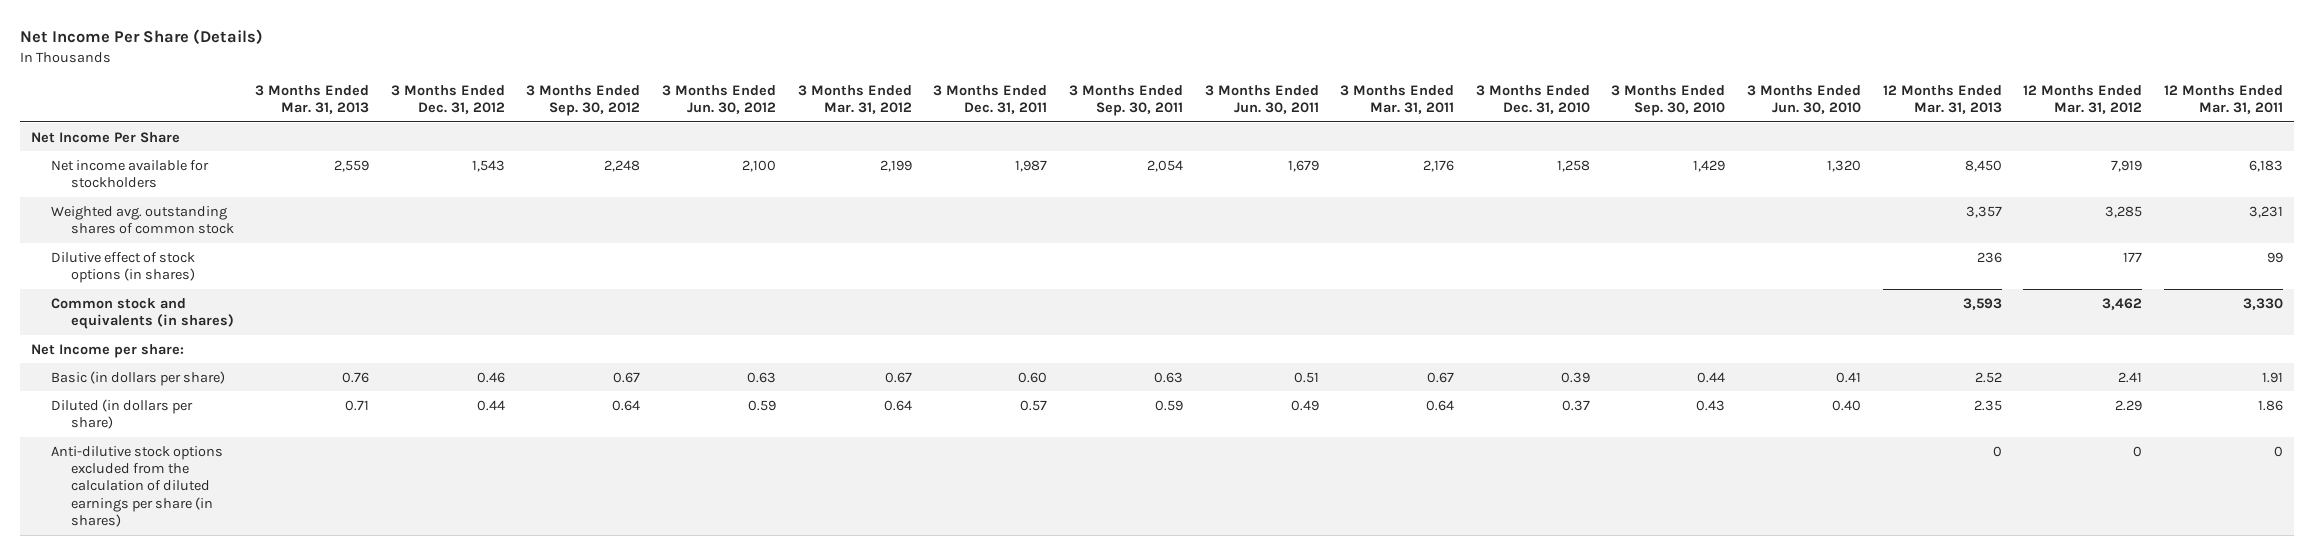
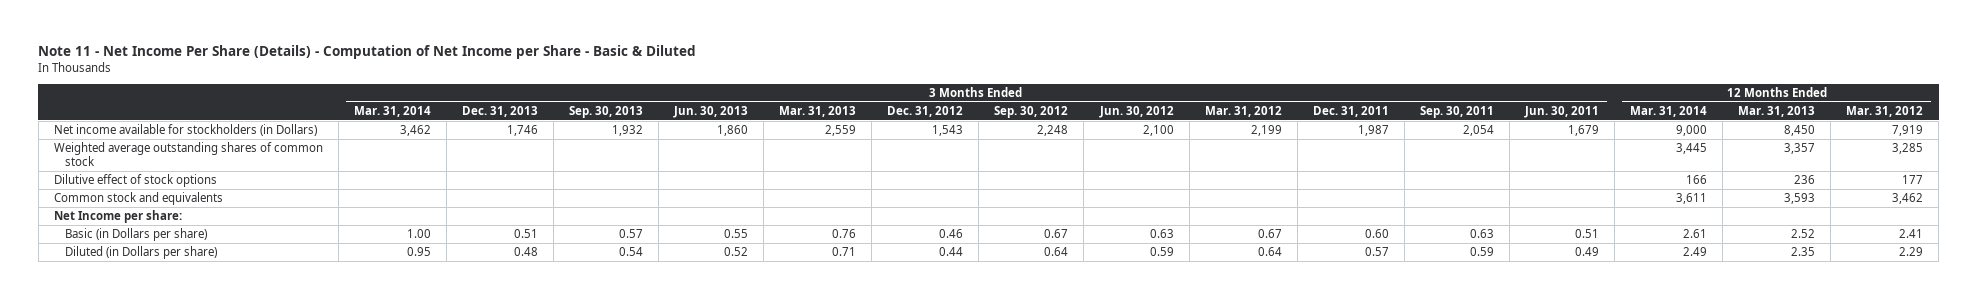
[20,29,264,45] Net Income Per Share (Details) -> [38,45,697,60] Note 11 - Net Income Per Share (Details) - Computation of Net Income per Share - Basic & Diluted
[1340,84,1455,115] 3 Months Ended Mar. 31, 2011 -> none
[1475,84,1590,115] 3 Months Ended Dec. 31, 2010 -> none
[1611,84,1726,117] 3 Months Ended Sep. 30, 2010 -> none
[1746,84,1861,115] 3 Months Ended Jun. 30, 2010 -> none
[2163,84,2283,115] 12 Months Ended Mar. 31, 2011 -> none
none -> [353,105,431,117] Mar. 31, 2014
none -> [461,105,538,117] Dec. 31, 2013
none -> [568,105,643,118] Sep. 30, 2013
none -> [673,105,749,118] Jun. 30, 2013
none -> [1630,105,1708,117] Mar. 31, 2014
[30,131,180,143] Net Income Per Share -> none
[50,159,209,189] Net income available for stockholders -> [53,124,317,137] Net income available for stockholders (in Dollars)
[50,205,234,235] Weighted avg. outstanding shares of common stock -> [53,142,323,167] Weighted average outstanding shares of common stock
[50,251,195,284] Dilutive effect of stock options (in shares) -> [53,174,217,188] Dilutive effect of stock options
[50,297,234,330] Common stock and equivalents (in shares) -> [53,192,223,206] Common stock and equivalents
[50,445,223,528] Anti-dilutive stock options excluded from the calculation of diluted earnings per share (in shares) -> none
[50,370,225,386] Basic (in dollars per share) -> [64,228,207,242] Basic (in Dollars per share)
[50,398,193,430] Diluted (in dollars per share) -> [64,246,217,260] Diluted (in Dollars per share)

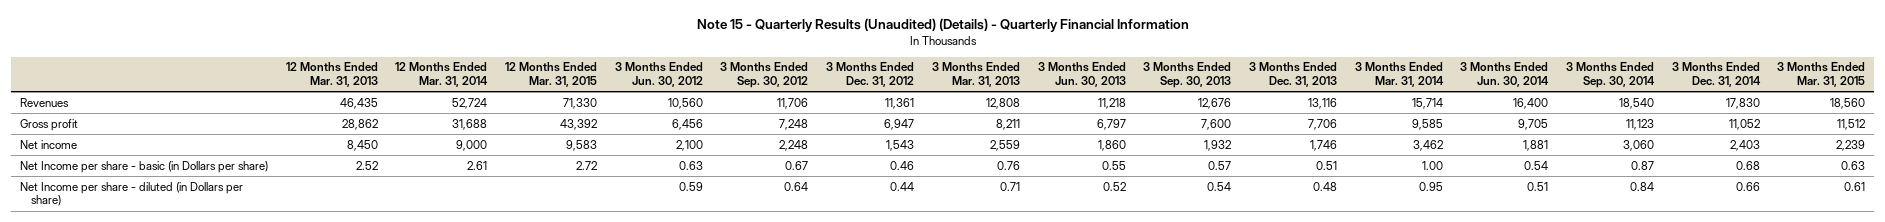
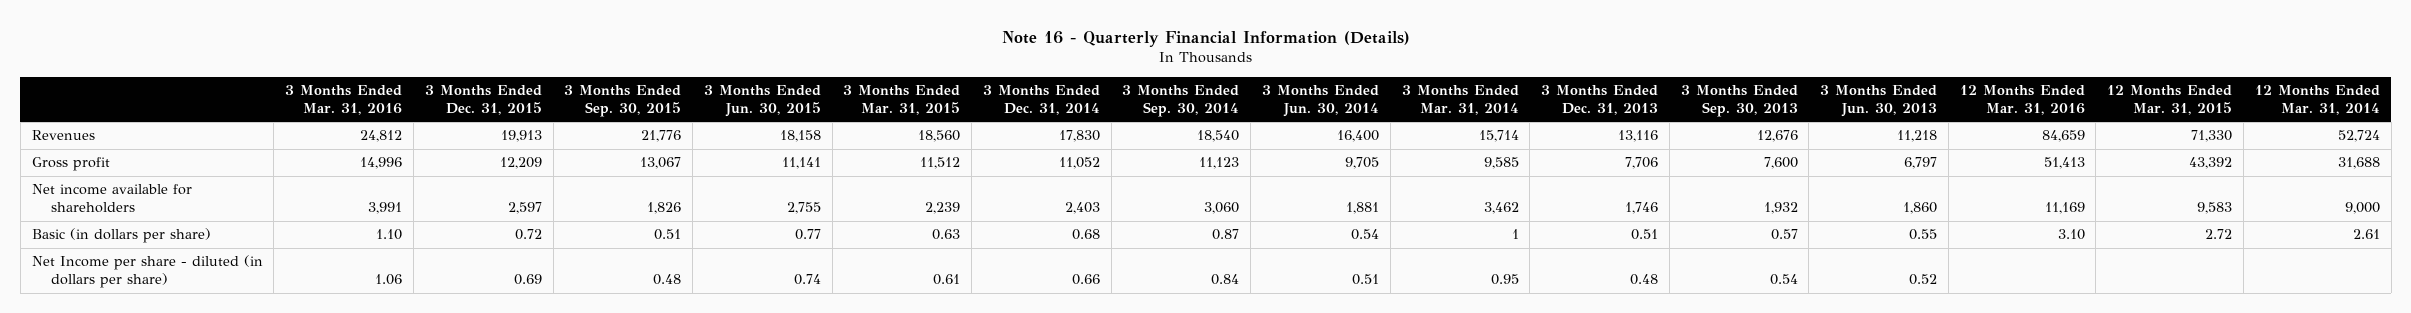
[696,18,1189,33] Note 15 - Quarterly Results (Unaudited) (Details) - Quarterly Financial Information -> [1001,30,1410,47] Note 16 - Quarterly Financial Information (Details)
[285,62,378,87] 12 Months Ended Mar. 31, 2013 -> none
[614,62,703,87] 3 Months Ended Jun. 30, 2012 -> none
[720,62,809,88] 3 Months Ended Sep. 30, 2012 -> none
[826,62,915,87] 3 Months Ended Dec. 31, 2012 -> none
[931,62,1020,87] 3 Months Ended Mar. 31, 2013 -> none
none -> [285,85,403,115] 3 Months Ended Mar. 31, 2016
none -> [424,85,542,115] 3 Months Ended Dec. 31, 2015
none -> [564,85,682,117] 3 Months Ended Sep. 30, 2015
none -> [703,85,821,117] 3 Months Ended Jun. 30, 2015
none -> [1959,85,2085,115] 12 Months Ended Mar. 31, 2016
[19,139,77,149] Net income -> [31,184,192,214] Net income available for shareholders
[19,160,268,173] Net Income per share - basic (in Dollars per share) -> [31,228,211,244] Basic (in dollars per share)
[1421,160,1443,170] 1.00 -> [1511,229,1519,240] 1
[19,181,243,207] Net Income per share - diluted (in Dollars per share) -> [31,255,263,289] Net Income per share - diluted (in dollars per share)

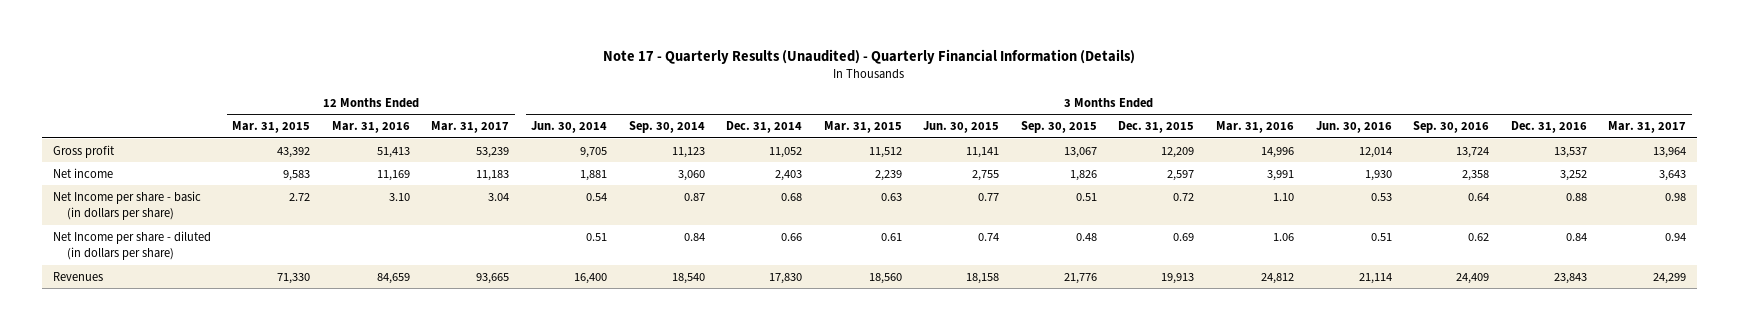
[1001,30,1410,47] Note 16 - Quarterly Financial Information (Details) -> [603,49,1136,65] Note 17 - Quarterly Results (Unaudited) - Quarterly Financial Information (Details)
[1401,85,1519,115] 3 Months Ended Mar. 31, 2014 -> none
[1541,85,1659,115] 3 Months Ended Dec. 31, 2013 -> none
[1680,85,1798,117] 3 Months Ended Sep. 30, 2013 -> none
[1820,85,1938,117] 3 Months Ended Jun. 30, 2013 -> none
[2254,85,2380,115] 12 Months Ended Mar. 31, 2014 -> none
none -> [431,120,510,133] Mar. 31, 2017
none -> [1315,120,1392,133] Jun. 30, 2016
none -> [1413,120,1490,133] Sep. 30, 2016
none -> [1510,120,1587,133] Dec. 31, 2016
none -> [1608,120,1687,133] Mar. 31, 2017
[31,184,192,214] Net income available for shareholders -> [52,167,113,178] Net income
[31,228,211,244] Basic (in dollars per share) -> [52,190,201,220] Net Income per share - basic (in dollars per share)
[31,130,95,141] Revenues -> [52,271,103,281] Revenues

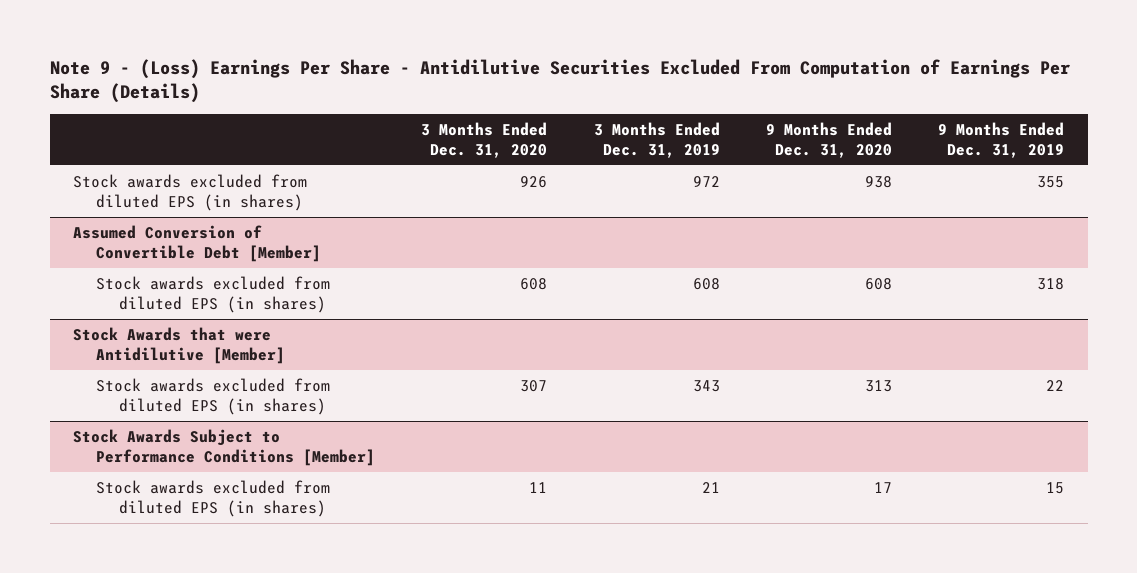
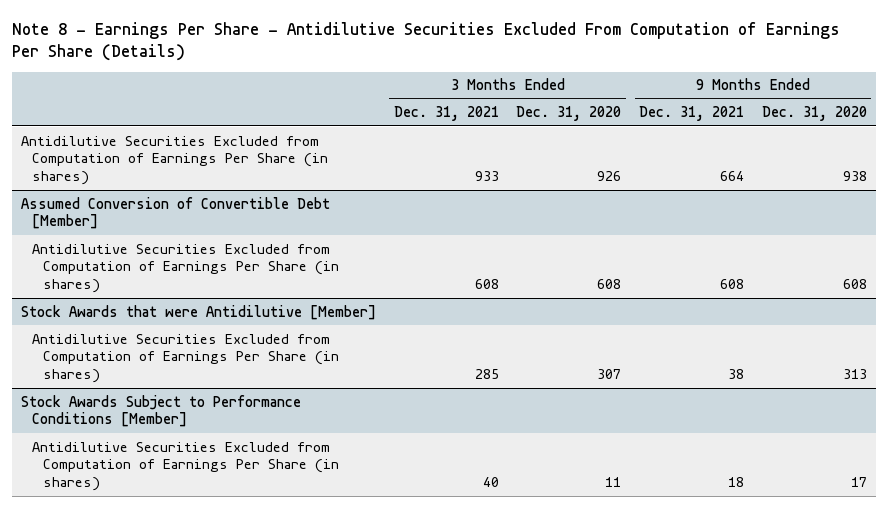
[49,58,1070,104] Note 9 - (Loss) Earnings Per Share - Antidilutive Securities Excluded From Computation of Earnings Per Share (Details) -> [12,21,841,62] Note 8 - Earnings Per Share - Antidilutive Securities Excluded From Computation of Earnings Per Share (Details)
[593,121,720,158] 3 Months Ended Dec. 31, 2019 -> none
[938,121,1065,158] 9 Months Ended Dec. 31, 2019 -> none
none -> [393,106,499,122] Dec. 31, 2021
none -> [639,106,745,122] Dec. 31, 2021
[72,173,307,211] Stock awards excluded from diluted EPS (in shares) -> [20,135,329,186] Antidilutive Securities Excluded from Computation of Earnings Per Share (in shares)
[96,275,331,313] Stock awards excluded from diluted EPS (in shares) -> [32,243,340,294] Antidilutive Securities Excluded from Computation of Earnings Per Share (in shares)
[96,377,331,415] Stock awards excluded from diluted EPS (in shares) -> [32,333,340,384] Antidilutive Securities Excluded from Computation of Earnings Per Share (in shares)
[96,479,331,517] Stock awards excluded from diluted EPS (in shares) -> [32,441,340,492] Antidilutive Securities Excluded from Computation of Earnings Per Share (in shares)

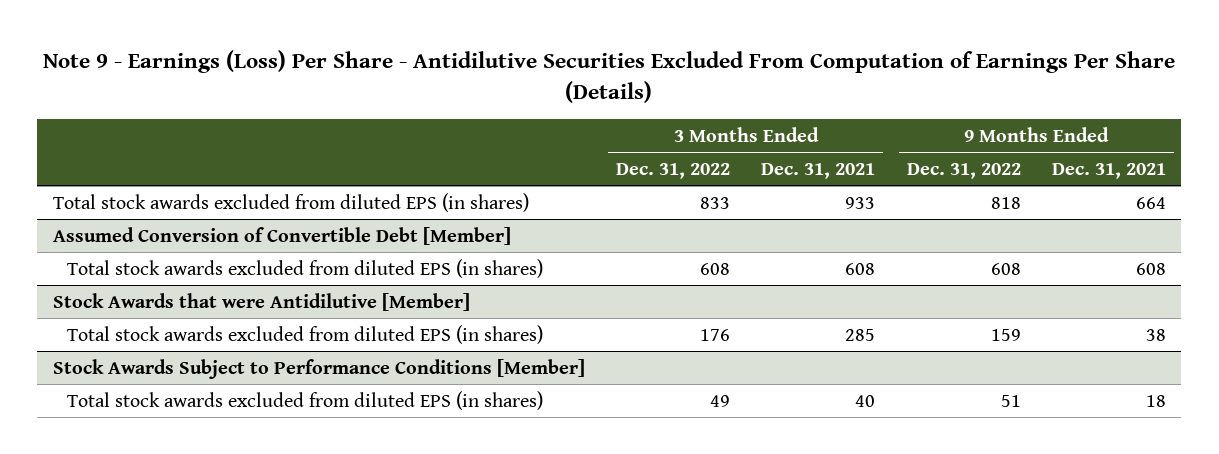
[12,21,841,62] Note 8 - Earnings Per Share - Antidilutive Securities Excluded From Computation of Earnings Per Share (Details) -> [43,50,1176,104] Note 9 - Earnings (Loss) Per Share - Antidilutive Securities Excluded From Computation of Earnings Per Share (Details)
[516,106,622,122] Dec. 31, 2020 -> none
[761,106,867,122] Dec. 31, 2020 -> none
none -> [616,163,731,180] Dec. 31, 2022
none -> [906,163,1021,180] Dec. 31, 2022
[20,135,329,186] Antidilutive Securities Excluded from Computation of Earnings Per Share (in shares) -> [52,192,529,212] Total stock awards excluded from diluted EPS (in shares)
[32,243,340,294] Antidilutive Securities Excluded from Computation of Earnings Per Share (in shares) -> [67,258,544,278] Total stock awards excluded from diluted EPS (in shares)
[32,333,340,384] Antidilutive Securities Excluded from Computation of Earnings Per Share (in shares) -> [67,324,544,344] Total stock awards excluded from diluted EPS (in shares)
[32,441,340,492] Antidilutive Securities Excluded from Computation of Earnings Per Share (in shares) -> [67,390,544,410] Total stock awards excluded from diluted EPS (in shares)

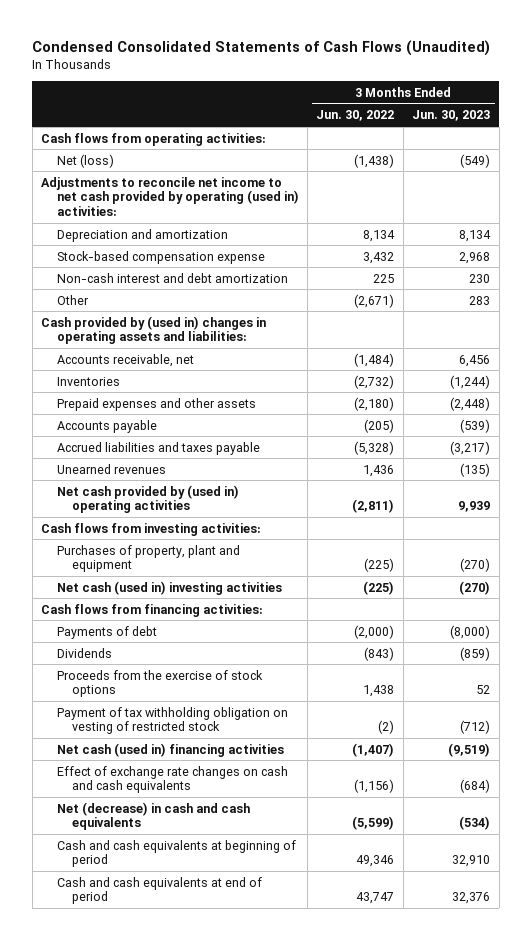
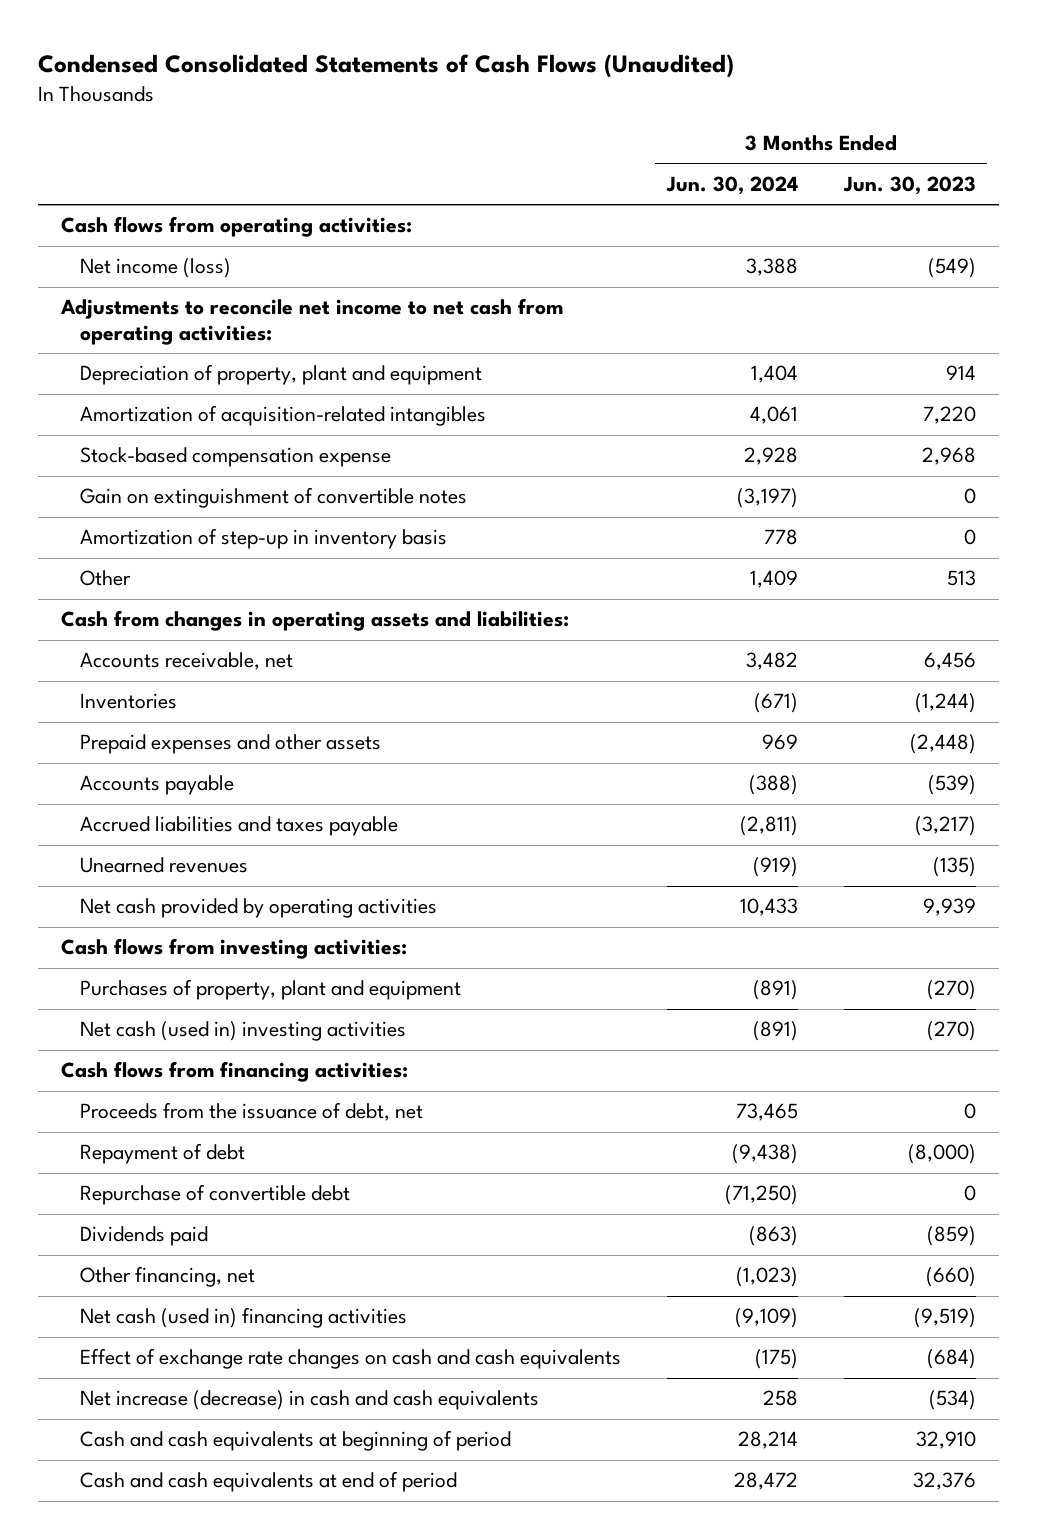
[316,110,395,122] Jun. 30, 2022 -> none
none -> [665,175,798,195] Jun. 30, 2024
[56,228,228,242] Depreciation and amortization -> none
[56,153,114,168] Net (loss) -> [79,258,231,279] Net income (loss)
[41,176,299,216] Adjustments to reconcile net income to net cash provided by operating (used in) activities: -> [60,298,564,345] Adjustments to reconcile net income to net cash from operating activities:
none -> [79,364,482,386] Depreciation of property, plant and equipment
none -> [79,405,486,427] Amortization of acquisition-related intangibles
[56,272,288,283] Non-cash interest and debt amortization -> none
none -> [79,487,467,509] Gain on extinguishment of convertible notes
none -> [79,528,447,550] Amortization of step-up in inventory basis
[469,295,491,305] 283 -> [946,570,976,587] 513
[41,315,267,345] Cash provided by (used in) changes in operating assets and liabilities: -> [61,610,570,632] Cash from changes in operating assets and liabilities:
[56,484,239,514] Net cash provided by (used in) operating activities -> [79,898,437,919] Net cash provided by operating activities
[56,669,263,698] Proceeds from the exercise of stock options -> none
[56,706,288,735] Payment of tax withholding obligation on vesting of restricted stock -> none
none -> [79,1102,423,1122] Proceeds from the issuance of debt, net
[56,625,157,639] Payments of debt -> [79,1143,245,1165] Repayment of debt
none -> [79,1184,350,1206] Repurchase of convertible debt
[56,647,112,658] Dividends -> [79,1226,208,1247] Dividends paid
none -> [79,1266,255,1288] Other financing, net
[56,801,250,831] Net (decrease) in cash and cash equivalents -> [79,1390,539,1411] Net increase (decrease) in cash and cash equivalents

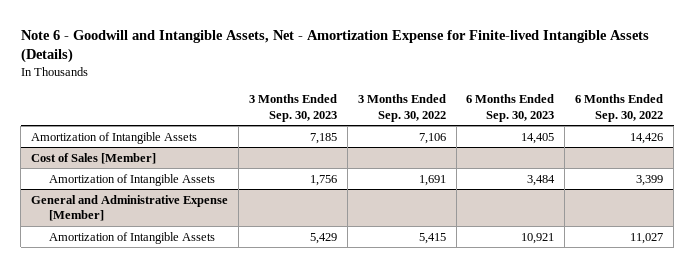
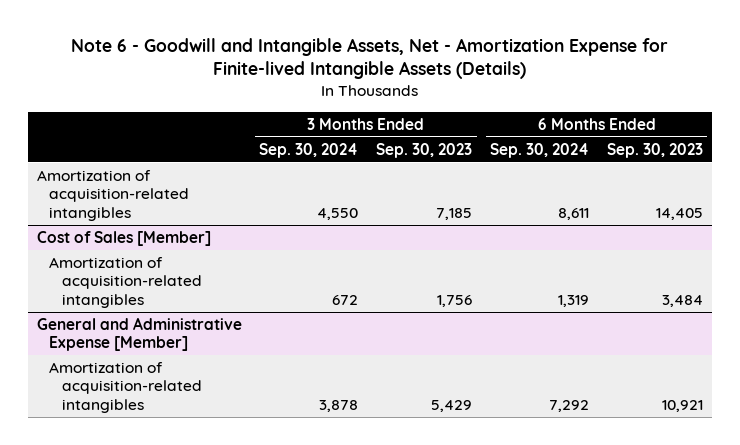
[357,94,446,122] 3 Months Ended Sep. 30, 2022 -> none
[575,94,664,122] 6 Months Ended Sep. 30, 2022 -> none
none -> [259,142,359,158] Sep. 30, 2024
none -> [490,142,590,158] Sep. 30, 2024
[31,131,198,144] Amortization of Intangible Assets -> [36,169,190,221] Amortization of acquisition-related intangibles
[49,173,216,186] Amortization of Intangible Assets -> [49,256,202,308] Amortization of acquisition-related intangibles
[49,231,216,244] Amortization of Intangible Assets -> [49,361,202,413] Amortization of acquisition-related intangibles

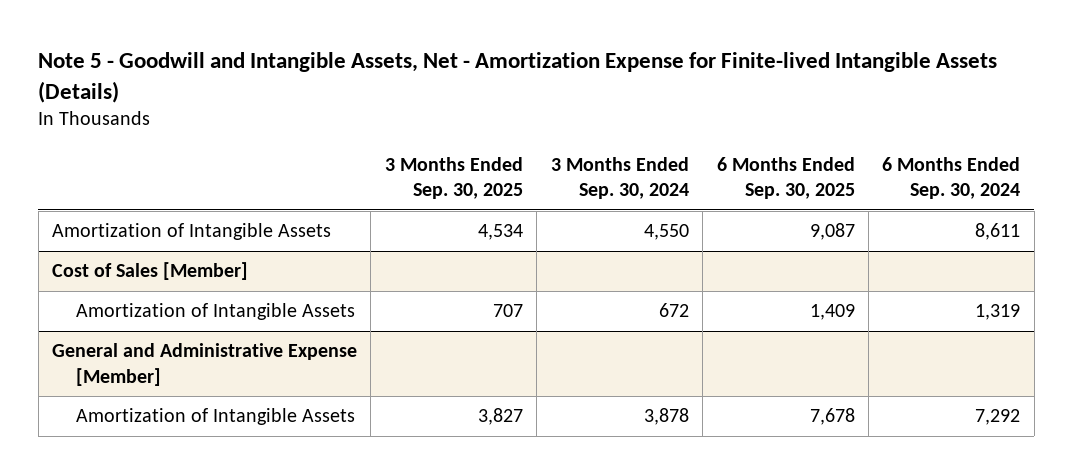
[70,37,668,80] Note 6 - Goodwill and Intangible Assets, Net - Amortization Expense for Finite-lived Intangible Assets (Details) -> [38,52,998,103] Note 5 - Goodwill and Intangible Assets, Net - Amortization Expense for Finite-lived Intangible Assets (Details)
[376,142,473,158] Sep. 30, 2023 -> none
[606,142,703,158] Sep. 30, 2023 -> none
none -> [384,156,523,200] 3 Months Ended Sep. 30, 2025
none -> [716,156,855,200] 6 Months Ended Sep. 30, 2025
[36,169,190,221] Amortization of acquisition-related intangibles -> [51,223,331,241] Amortization of Intangible Assets
[49,256,202,308] Amortization of acquisition-related intangibles -> [76,303,356,321] Amortization of Intangible Assets
[49,361,202,413] Amortization of acquisition-related intangibles -> [76,408,356,426] Amortization of Intangible Assets

